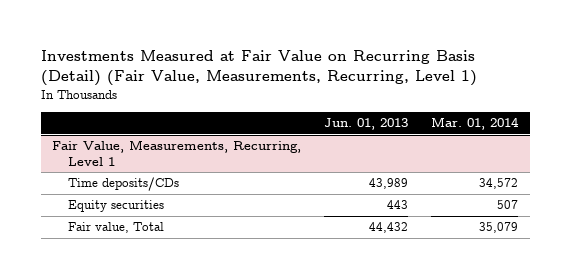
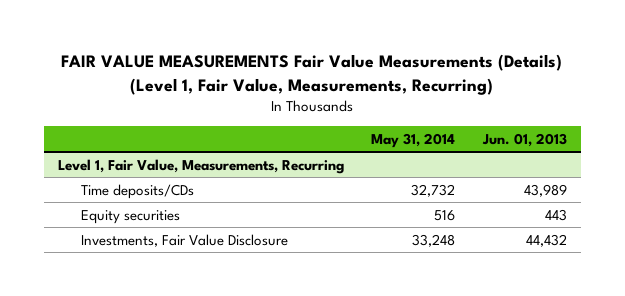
[41,50,478,87] Investments Measured at Fair Value on Recurring Basis (Detail) (Fair Value, Measurements, Recurring, Level 1) -> [61,54,563,95] FAIR VALUE MEASUREMENTS Fair Value Measurements (Details) (Level 1, Fair Value, Measurements, Recurring)
[431,117,520,131] Mar. 01, 2014 -> none
none -> [371,132,456,148] May 31, 2014
[52,140,302,166] Fair Value, Measurements, Recurring, Level 1 -> [57,158,344,174] Level 1, Fair Value, Measurements, Recurring
[67,222,164,234] Fair value, Total -> [80,233,288,247] Investments, Fair Value Disclosure

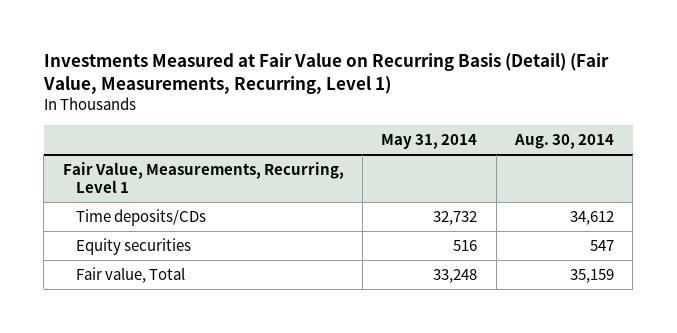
[61,54,563,95] FAIR VALUE MEASUREMENTS Fair Value Measurements (Details) (Level 1, Fair Value, Measurements, Recurring) -> [42,53,609,95] Investments Measured at Fair Value on Recurring Basis (Detail) (Fair Value, Measurements, Recurring, Level 1)
[481,132,567,147] Jun. 01, 2013 -> none
none -> [514,134,615,150] Aug. 30, 2014
[57,158,344,174] Level 1, Fair Value, Measurements, Recurring -> [62,161,344,193] Fair Value, Measurements, Recurring, Level 1
[80,233,288,247] Investments, Fair Value Disclosure -> [76,266,186,283] Fair value, Total

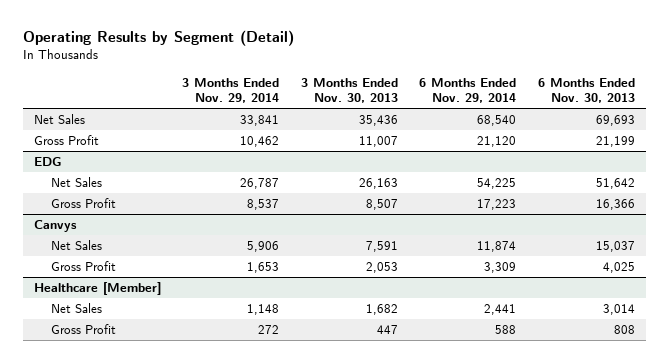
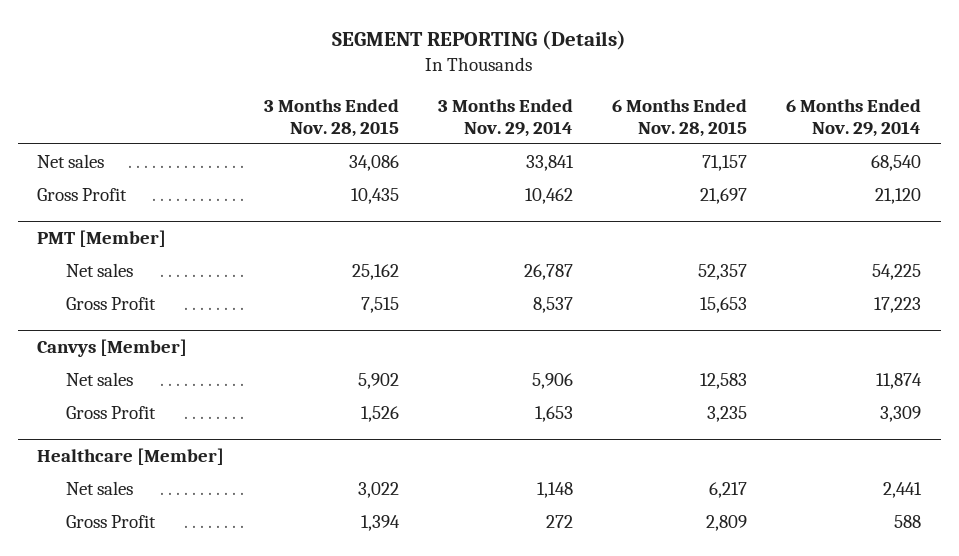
[22,30,294,47] Operating Results by Segment (Detail) -> [332,30,627,51] SEGMENT REPORTING (Details)
[300,77,398,104] 3 Months Ended Nov. 30, 2013 -> none
[537,77,635,104] 6 Months Ended Nov. 30, 2013 -> none
none -> [263,99,399,137] 3 Months Ended Nov. 28, 2015
none -> [612,99,748,137] 6 Months Ended Nov. 28, 2015
[33,113,85,124] Net Sales -> [37,153,105,168] Net sales
[33,156,62,166] EDG -> none
none -> [37,230,167,248] PMT [Member]
[50,176,102,187] Net Sales -> [66,262,134,277] Net sales
[33,219,77,232] Canvys -> [37,339,188,358] Canvys [Member]
[50,239,102,250] Net Sales -> [66,371,134,386] Net sales
[50,302,102,313] Net Sales -> [66,480,134,495] Net sales

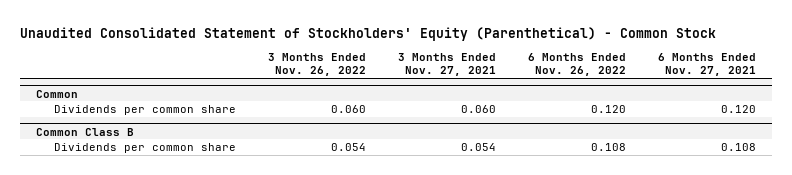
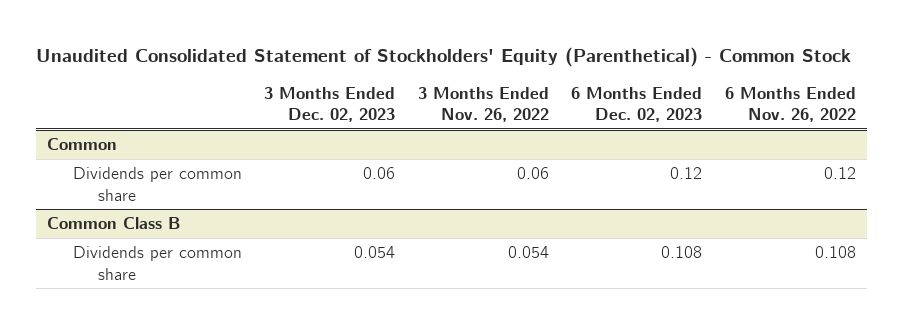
[397,53,496,77] 3 Months Ended Nov. 27, 2021 -> none
[657,53,756,77] 6 Months Ended Nov. 27, 2021 -> none
none -> [264,86,396,122] 3 Months Ended Dec. 02, 2023
none -> [571,86,703,122] 6 Months Ended Dec. 02, 2023
[330,105,366,114] 0.060 -> [516,167,549,180] 0.06
[590,105,626,114] 0.120 -> [823,167,856,180] 0.12

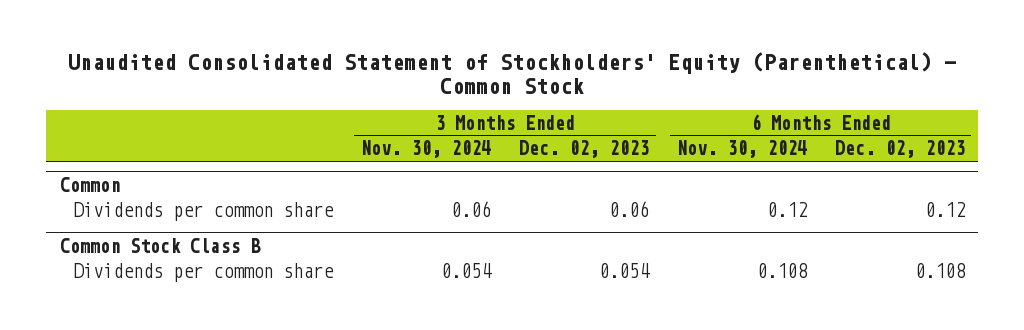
[417,86,549,122] 3 Months Ended Nov. 26, 2022 -> none
[724,86,856,122] 6 Months Ended Nov. 26, 2022 -> none
none -> [361,140,492,159] Nov. 30, 2024
none -> [676,140,807,159] Nov. 30, 2024
[47,217,181,230] Common Class B -> [59,237,261,253] Common Stock Class B

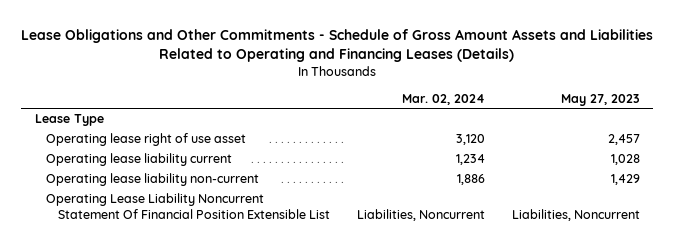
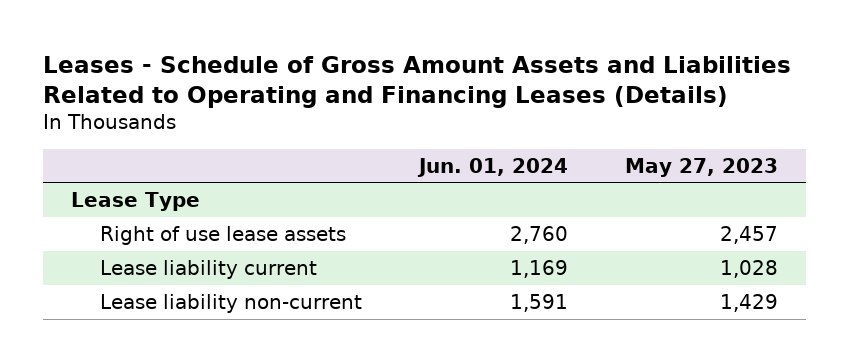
[21,29,654,63] Lease Obligations and Other Commitments - Schedule of Gross Amount Assets and Liabilities Related to Operating and Financing Leases (Details) -> [42,55,791,109] Leases - Schedule of Gross Amount Assets and Liabilities Related to Operating and Financing Leases (Details)
[402,93,486,105] Mar. 02, 2024 -> none
none -> [416,157,568,177] Jun. 01, 2024
[46,193,331,219] Operating Lease Liability Noncurrent Statement Of Financial Position Extensible List -> none
[46,133,247,147] Operating lease right of use asset -> [99,225,346,245] Right of use lease assets
[46,153,233,167] Operating lease liability current -> [99,259,317,279] Lease liability current
[46,173,260,187] Operating lease liability non-current -> [99,293,362,313] Lease liability non-current

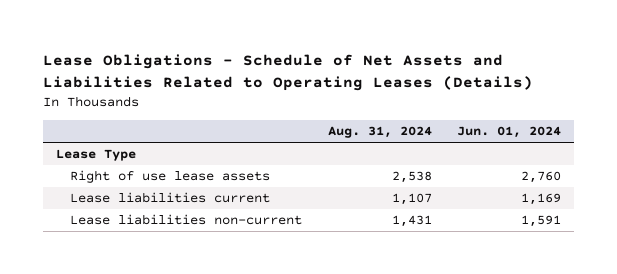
[42,55,791,109] Leases - Schedule of Gross Amount Assets and Liabilities Related to Operating and Financing Leases (Details) -> [42,53,533,91] Lease Obligations - Schedule of Net Assets and Liabilities Related to Operating Leases (Details)
[624,157,778,177] May 27, 2023 -> none
none -> [327,126,432,139] Aug. 31, 2024
[99,259,317,279] Lease liability current -> [70,192,271,204] Lease liabilities current
[99,293,362,313] Lease liability non-current -> [70,214,303,226] Lease liabilities non-current

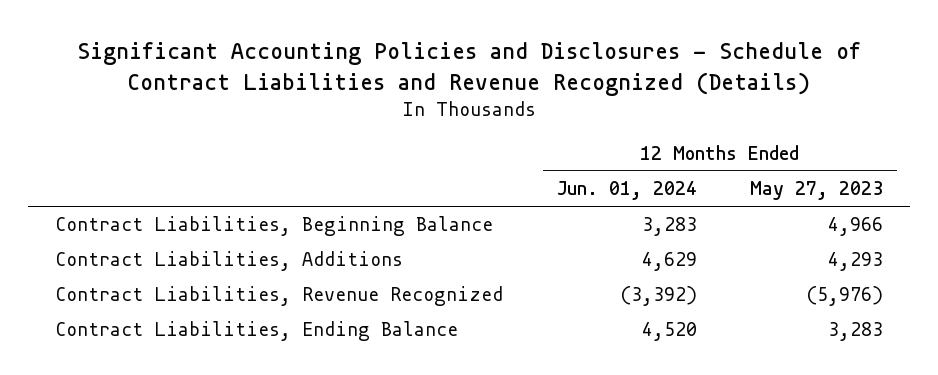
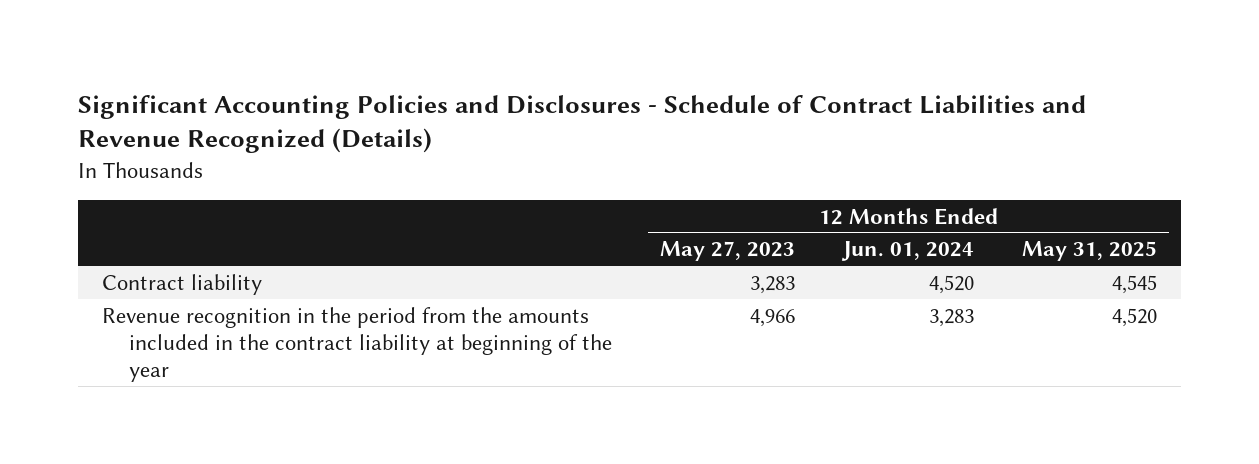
none -> [1022,241,1158,262] May 31, 2025
[55,251,404,272] Contract Liabilities, Additions -> none
[55,286,504,307] Contract Liabilities, Revenue Recognized -> none
[55,321,459,342] Contract Liabilities, Ending Balance -> none
[55,216,494,237] Contract Liabilities, Beginning Balance -> [101,273,262,295] Contract liability
[641,217,697,237] 3,283 -> [929,274,975,294] 4,520
[828,217,884,237] 4,966 -> [750,275,796,294] 3,283
none -> [101,306,613,382] Revenue recognition in the period from the amounts included in the contract liability at beginning of the year

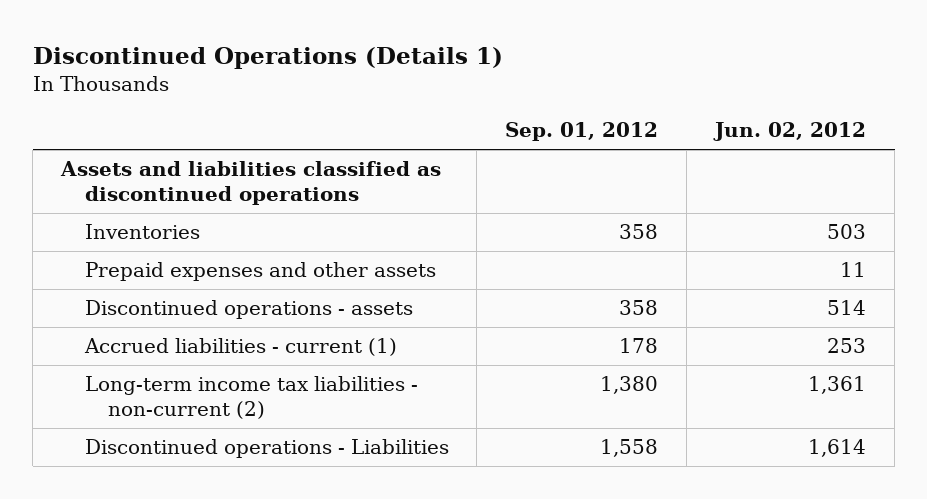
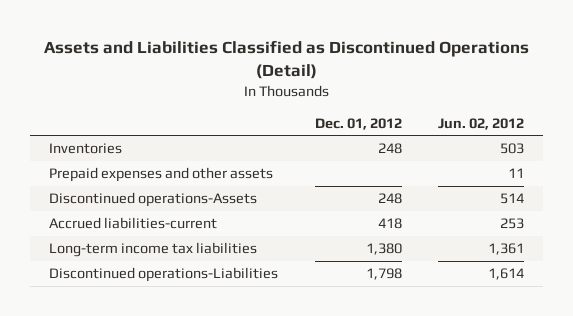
[32,46,503,69] Discontinued Operations (Details 1) -> [43,40,529,79] Assets and Liabilities Classified as Discontinued Operations (Detail)
[505,122,659,142] Sep. 01, 2012 -> none
none -> [314,117,402,130] Dec. 01, 2012
[60,161,442,205] Assets and liabilities classified as discontinued operations -> none
[84,300,413,320] Discontinued operations - assets -> [48,192,257,208] Discontinued operations-Assets
[83,338,397,357] Accrued liabilities - current (1) -> [48,217,217,230] Accrued liabilities-current
[84,376,418,419] Long-term income tax liabilities - non-current (2) -> [48,242,257,258] Long-term income tax liabilities
[84,439,449,459] Discontinued operations - Liabilities -> [48,267,278,283] Discontinued operations-Liabilities

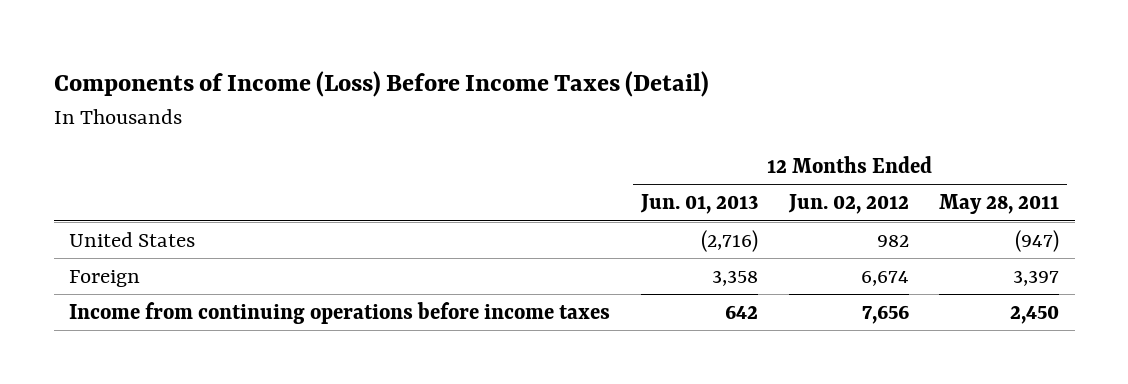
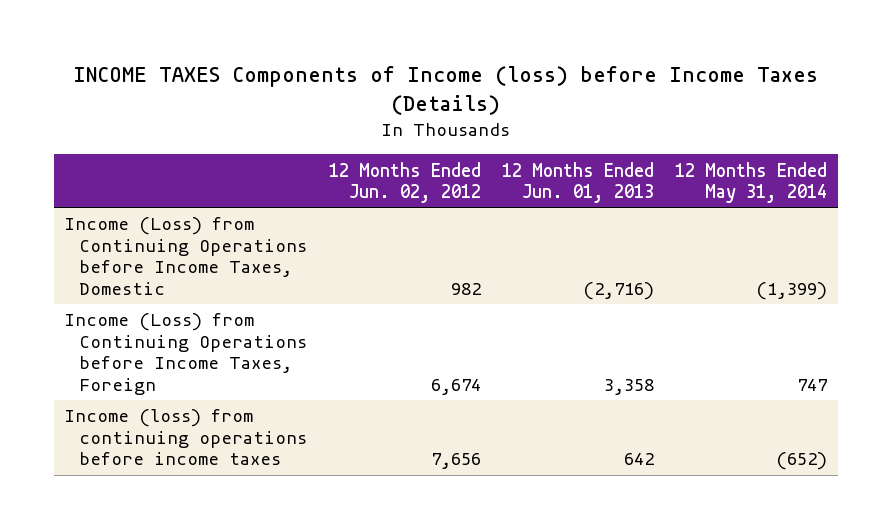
[53,71,709,98] Components of Income (Loss) Before Income Taxes (Detail) -> [72,66,818,115] INCOME TAXES Components of Income (loss) before Income Taxes (Details)
[939,194,1060,215] May 28, 2011 -> none
none -> [675,161,828,203] 12 Months Ended May 31, 2014
[69,232,196,248] United States -> [64,217,308,295] Income (Loss) from Continuing Operations before Income Taxes, Domestic
[69,270,141,288] Foreign -> [64,313,308,395] Income (Loss) from Continuing Operations before Income Taxes, Foreign
[69,302,611,325] Income from continuing operations before income taxes -> [64,409,308,466] Income (loss) from continuing operations before income taxes

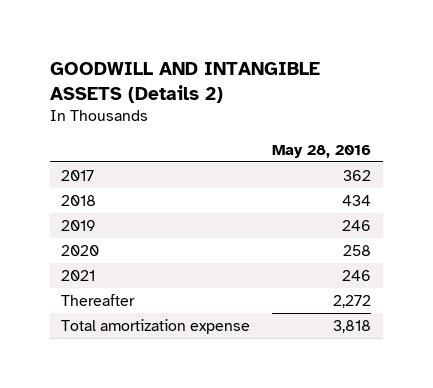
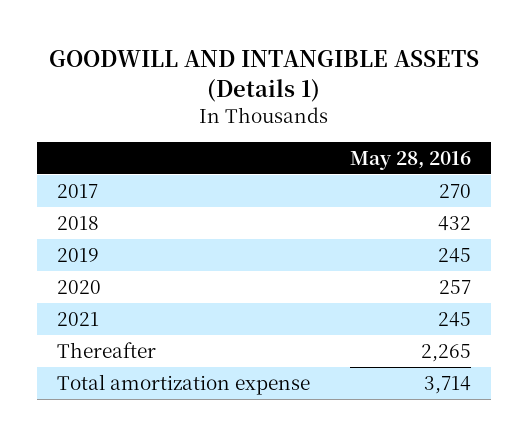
[49,61,320,103] GOODWILL AND INTANGIBLE ASSETS (Details 2) -> [48,49,479,102] GOODWILL AND INTANGIBLE ASSETS (Details 1)
[343,169,372,181] 362 -> [438,183,471,198] 270
[342,194,372,206] 434 -> [437,215,471,231] 432
[342,219,372,231] 246 -> [437,247,471,263] 245
[343,244,372,256] 258 -> [438,279,471,294] 257
[342,269,372,281] 246 -> [437,311,471,327] 245
[333,294,372,308] 2,272 -> [420,343,471,362] 2,265
[333,319,372,333] 3,818 -> [423,375,471,394] 3,714

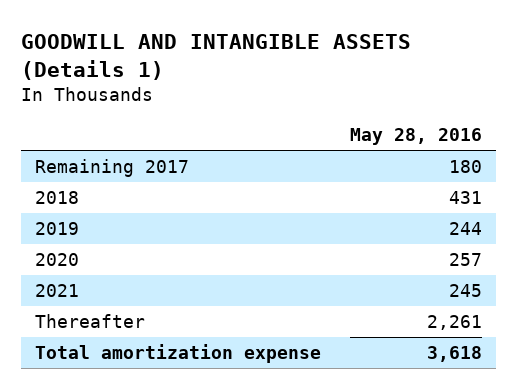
[56,183,98,198] 2017 -> [34,159,189,178] Remaining 2017
[438,183,471,198] 270 -> [448,160,482,174] 180
[437,215,471,231] 432 -> [448,191,482,205] 431
[437,247,471,263] 245 -> [448,222,482,236] 244
[420,343,471,362] 2,265 -> [426,315,482,331] 2,261
[423,375,471,394] 3,714 -> [426,346,482,363] 3,618

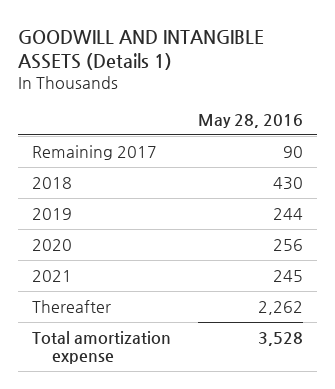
[448,160,482,174] 180 -> [283,145,304,158] 90
[448,191,482,205] 431 -> [273,176,304,190] 430
[448,253,482,267] 257 -> [273,238,304,251] 256
[426,315,482,331] 2,261 -> [258,300,304,315] 2,262
[426,346,482,363] 3,618 -> [258,331,304,346] 3,528

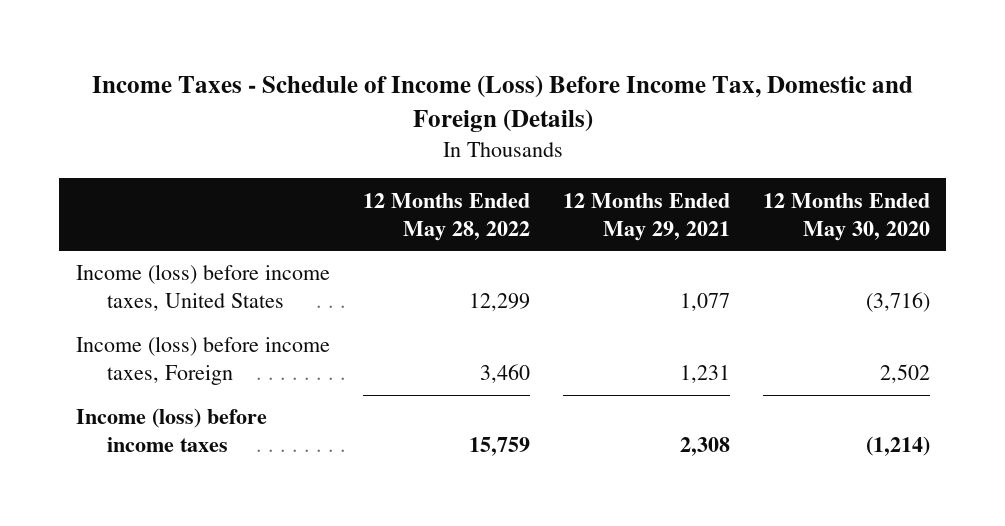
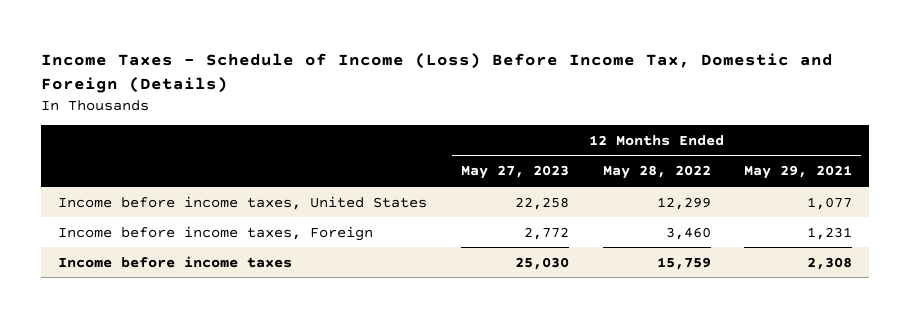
[762,192,930,241] 12 Months Ended May 30, 2020 -> none
none -> [460,165,569,180] May 27, 2023
[75,264,330,312] Income (loss) before income taxes, United States -> [58,195,428,210] Income before income taxes, United States
[75,336,330,386] Income (loss) before income taxes, Foreign -> [58,225,374,241] Income before income taxes, Foreign
[75,408,267,453] Income (loss) before income taxes -> [58,255,293,268] Income before income taxes

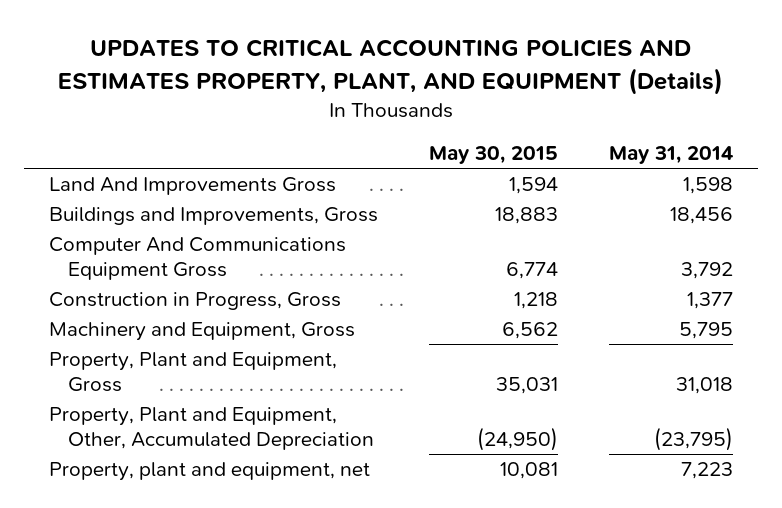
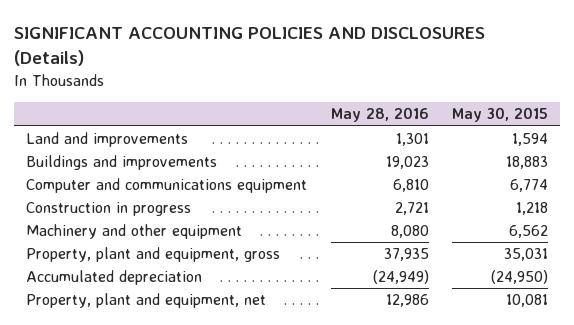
[58,39,724,95] UPDATES TO CRITICAL ACCOUNTING POLICIES AND ESTIMATES PROPERTY, PLANT, AND EQUIPMENT (Details) -> [14,27,486,67] SIGNIFICANT ACCOUNTING POLICIES AND DISCLOSURES (Details)
[608,146,733,165] May 31, 2014 -> none
none -> [330,107,429,123] May 28, 2016
[49,177,337,196] Land And Improvements Gross -> [26,132,189,148] Land and improvements
[49,207,379,226] Buildings and Improvements, Gross -> [26,155,218,171] Buildings and improvements
[49,237,347,281] Computer And Communications Equipment Gross -> [26,178,308,194] Computer and communications equipment
[49,292,342,311] Construction in Progress, Gross -> [26,202,192,217] Construction in progress
[49,322,356,342] Machinery and Equipment, Gross -> [26,224,243,240] Machinery and other equipment
[49,352,338,393] Property, Plant and Equipment, Gross -> [26,247,281,263] Property, plant and equipment, gross
[49,407,374,451] Property, Plant and Equipment, Other, Accumulated Depreciation -> [26,270,203,286] Accumulated depreciation

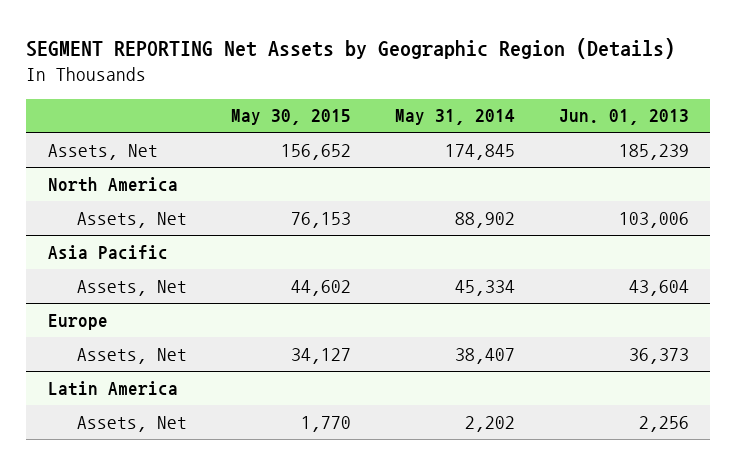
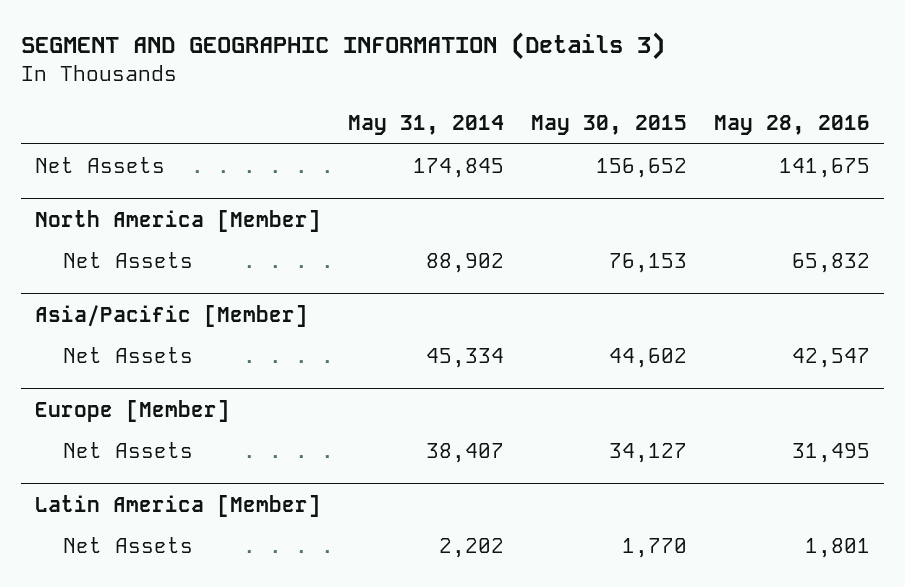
[25,37,675,59] SEGMENT REPORTING Net Assets by Geographic Region (Details) -> [21,32,666,61] SEGMENT AND GEOGRAPHIC INFORMATION (Details 3)
[558,109,689,126] Jun. 01, 2013 -> none
none -> [714,115,871,136] May 28, 2016
[47,143,158,160] Assets, Net -> [34,156,165,173] Net Assets
[47,176,178,192] North America -> [34,209,321,232] North America [Member]
[77,211,188,228] Assets, Net -> [62,251,193,268] Net Assets
[47,244,168,260] Asia Pacific -> [34,304,308,327] Asia/Pacific [Member]
[77,279,188,296] Assets, Net -> [62,346,193,363] Net Assets
[47,313,108,330] Europe -> [34,399,230,422] Europe [Member]
[77,347,188,364] Assets, Net -> [62,441,193,458] Net Assets
[47,380,178,396] Latin America -> [34,494,321,517] Latin America [Member]
[77,415,188,432] Assets, Net -> [62,536,193,553] Net Assets

